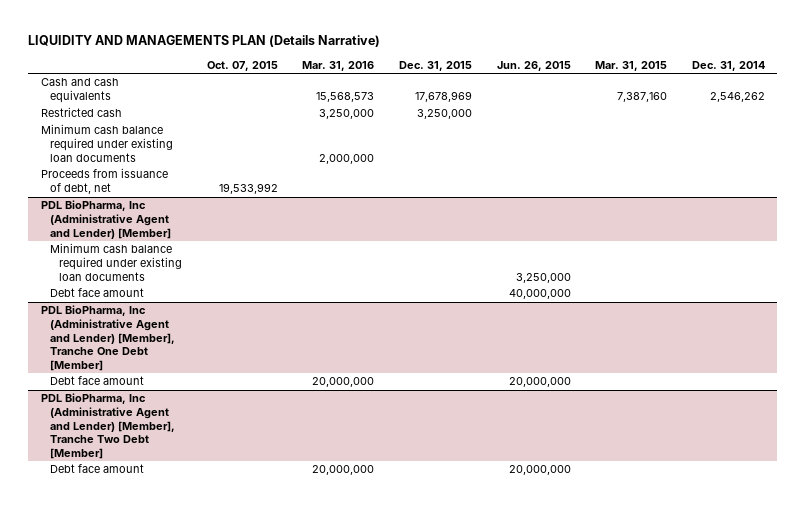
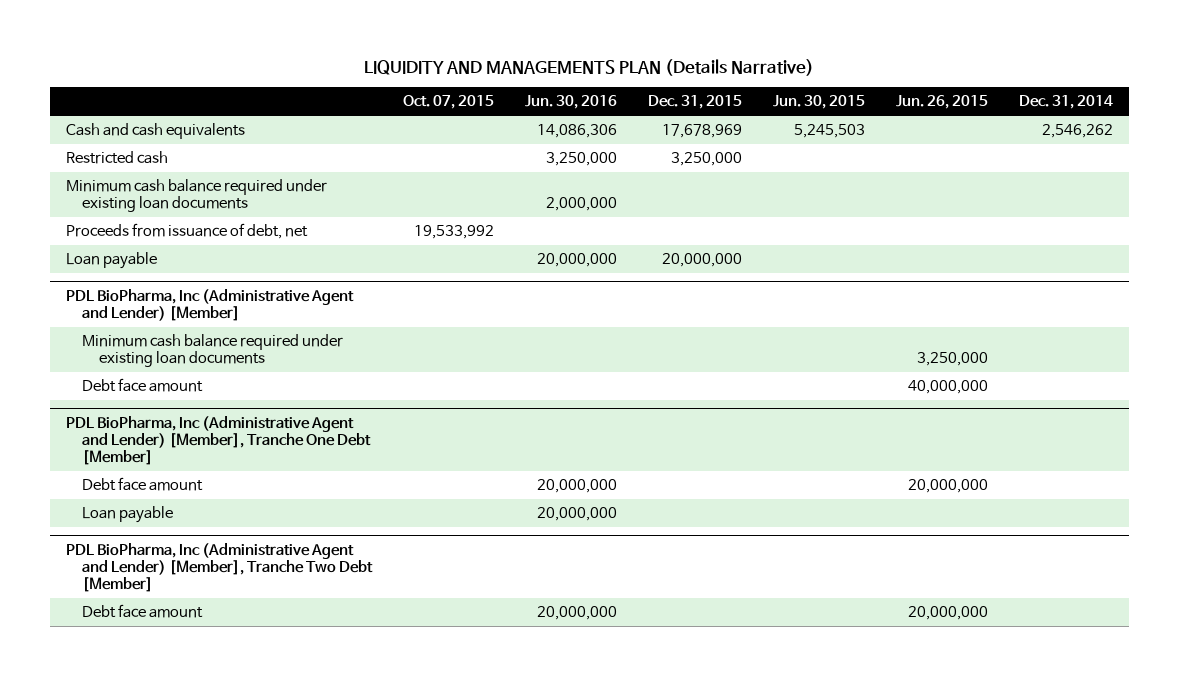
[302,60,375,71] Mar. 31, 2016 -> none
[595,60,668,71] Mar. 31, 2015 -> none
none -> [525,95,618,110] Jun. 30, 2016
none -> [773,95,866,110] Jun. 30, 2015
none -> [65,252,157,270] Loan payable
none -> [82,506,174,524] Loan payable

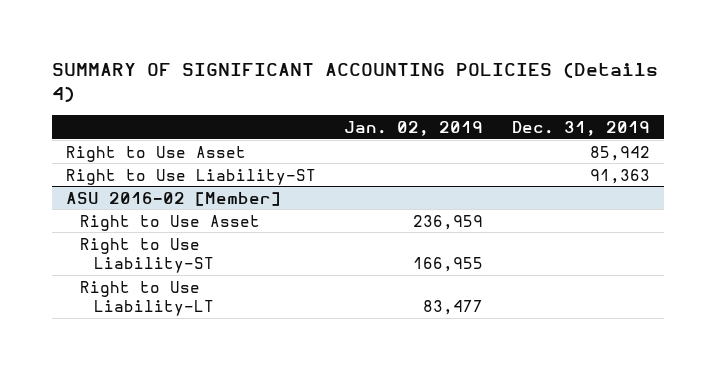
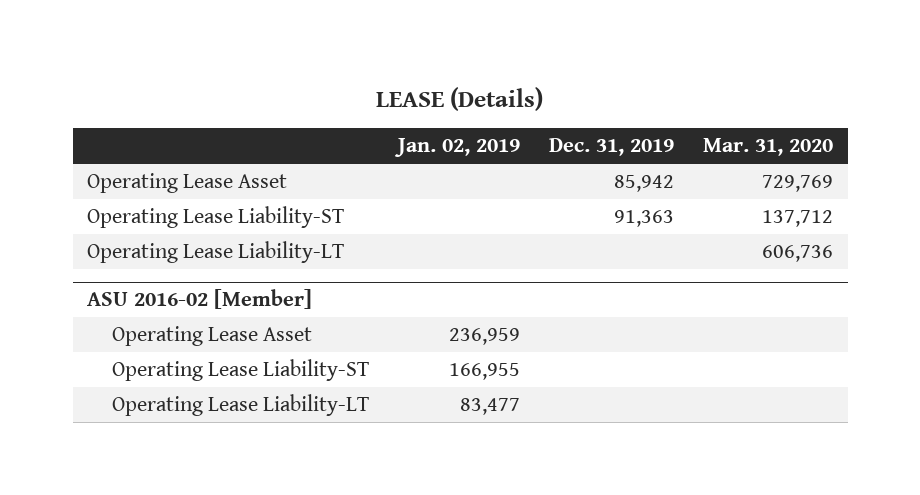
[52,62,659,102] SUMMARY OF SIGNIFICANT ACCOUNTING POLICIES (Details 4) -> [376,86,544,111] LEASE (Details)
none -> [702,138,833,157] Mar. 31, 2020
[66,145,247,162] Right to Use Asset -> [87,173,288,194] Operating Lease Asset
[66,168,317,185] Right to Use Liability-ST -> [87,206,345,229] Operating Lease Liability-ST
none -> [87,241,345,264] Operating Lease Liability-LT
[80,214,261,231] Right to Use Asset -> [111,326,312,347] Operating Lease Asset
[80,237,214,273] Right to Use Liability-ST -> [111,359,369,382] Operating Lease Liability-ST
[80,280,214,316] Right to Use Liability-LT -> [111,394,369,417] Operating Lease Liability-LT

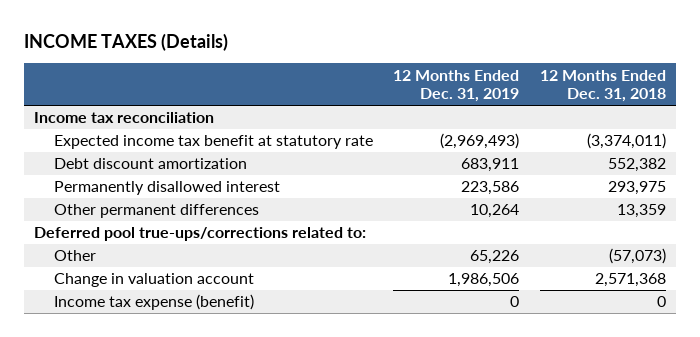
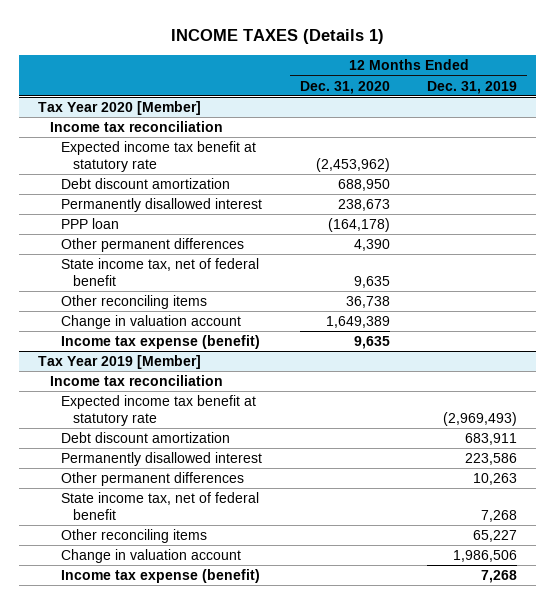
[23,32,228,51] INCOME TAXES (Details) -> [170,29,384,45] INCOME TAXES (Details 1)
[539,69,666,102] 12 Months Ended Dec. 31, 2018 -> none
none -> [299,80,390,94] Dec. 31, 2020
none -> [37,101,201,116] Tax Year 2020 [Member]
none -> [49,121,223,133] Income tax reconciliation
none -> [61,141,257,172] Expected income tax benefit at statutory rate
none -> [61,178,231,190] Debt discount amortization
none -> [61,198,263,213] Permanently disallowed interest
none -> [61,218,120,230] PPP loan
none -> [61,238,245,253] Other permanent differences
none -> [61,258,260,286] State income tax, net of federal benefit
none -> [61,295,208,310] Other reconciling items
none -> [61,315,242,330] Change in valuation account
none -> [61,335,261,350] Income tax expense (benefit)
none -> [37,355,201,370] Tax Year 2019 [Member]
[34,227,367,242] Deferred pool true-ups/corrections related to: -> none
[470,204,520,219] 10,264 -> [473,473,518,486] 10,263
none -> [61,492,260,520] State income tax, net of federal benefit
[53,250,96,262] Other -> [61,529,208,544] Other reconciling items
[470,250,520,265] 65,226 -> [473,530,518,543] 65,227
[510,296,520,308] 0 -> [481,570,518,584] 7,268

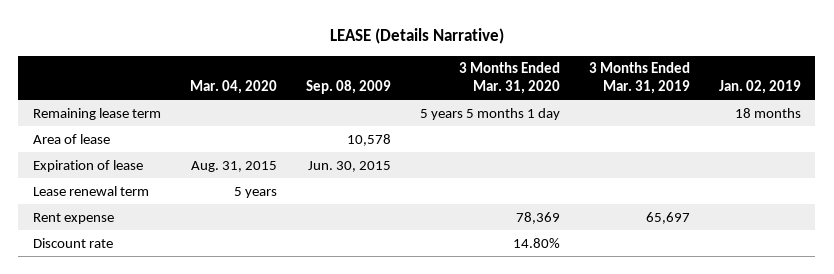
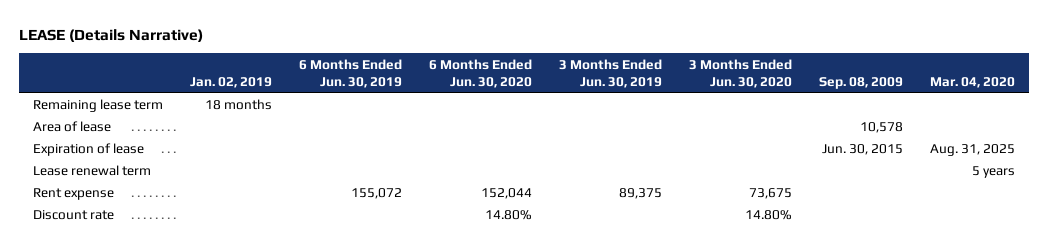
[458,62,560,94] 3 Months Ended Mar. 31, 2020 -> none
[588,62,690,94] 3 Months Ended Mar. 31, 2019 -> none
none -> [298,58,402,89] 6 Months Ended Jun. 30, 2019
none -> [428,58,532,89] 6 Months Ended Jun. 30, 2020
none -> [558,58,662,89] 3 Months Ended Jun. 30, 2019
none -> [688,58,792,89] 3 Months Ended Jun. 30, 2020
[190,160,277,172] Aug. 31, 2015 -> [929,144,1015,157] Aug. 31, 2025

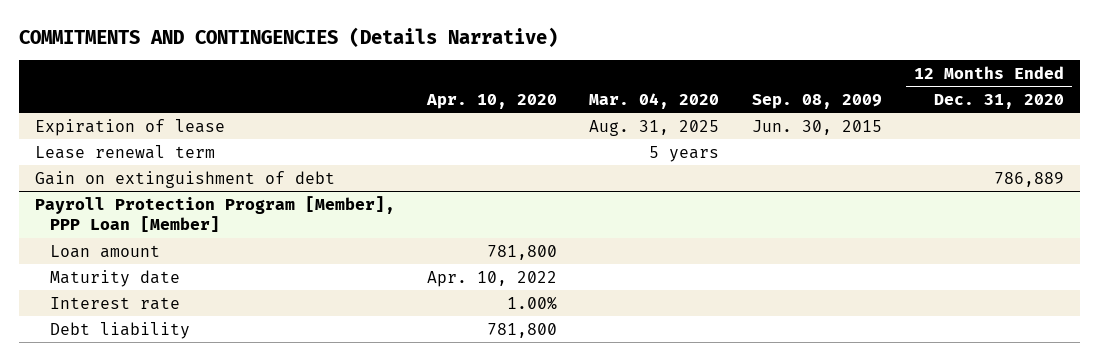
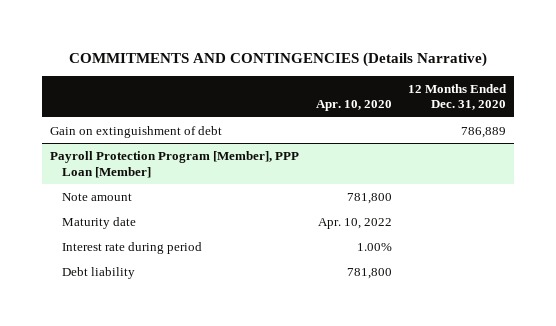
[589,92,720,109] Mar. 04, 2020 -> none
[751,93,882,109] Sep. 08, 2009 -> none
[35,118,226,136] Expiration of lease -> none
[35,144,216,159] Lease renewal term -> none
[50,244,161,258] Loan amount -> [61,192,132,201] Note amount
[50,296,181,310] Interest rate -> [61,241,202,254] Interest rate during period

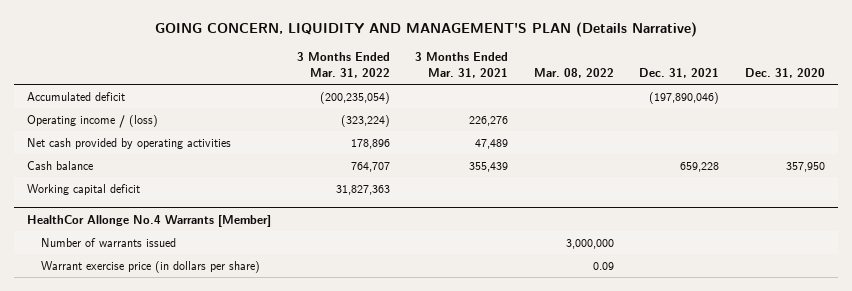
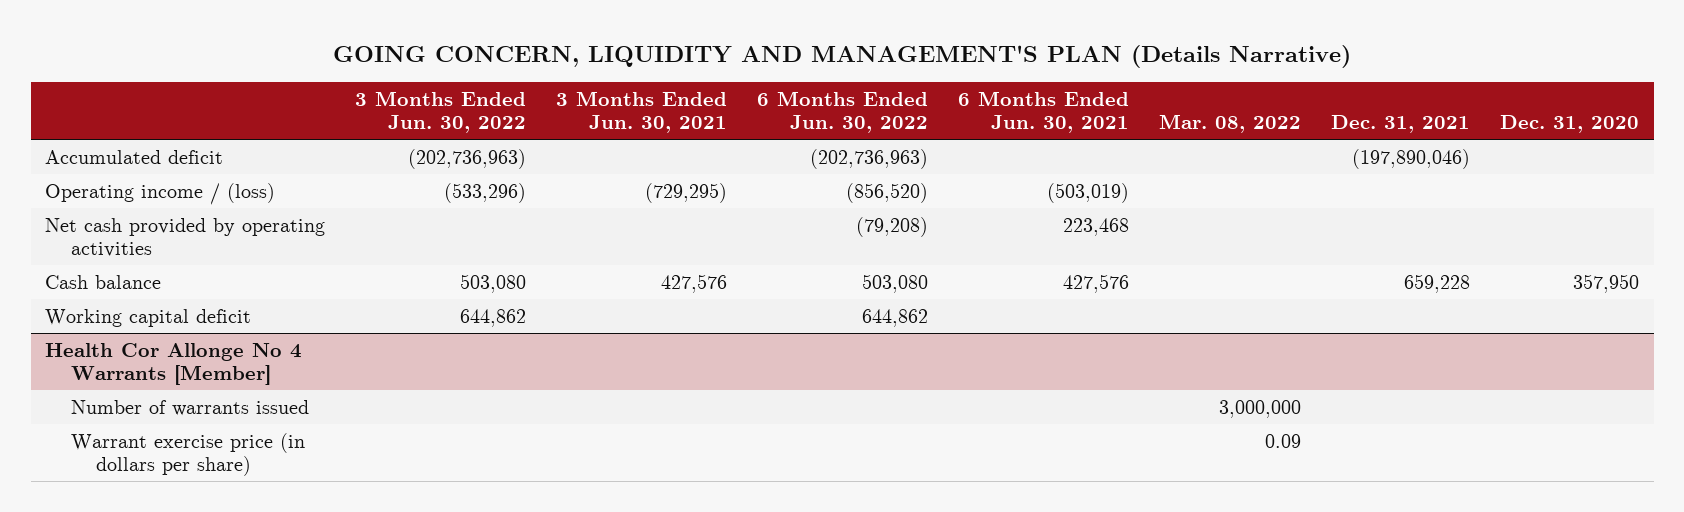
[296,52,390,78] 3 Months Ended Mar. 31, 2022 -> none
[415,52,509,78] 3 Months Ended Mar. 31, 2021 -> none
none -> [355,90,527,134] 3 Months Ended Jun. 30, 2022
none -> [556,90,728,134] 3 Months Ended Jun. 30, 2021
none -> [757,90,929,134] 6 Months Ended Jun. 30, 2022
none -> [957,90,1129,134] 6 Months Ended Jun. 30, 2021
[26,214,271,227] HealthCor Allonge No.4 Warrants [Member] -> [45,342,303,386] Health Cor Allonge No 4 Warrants [Member]

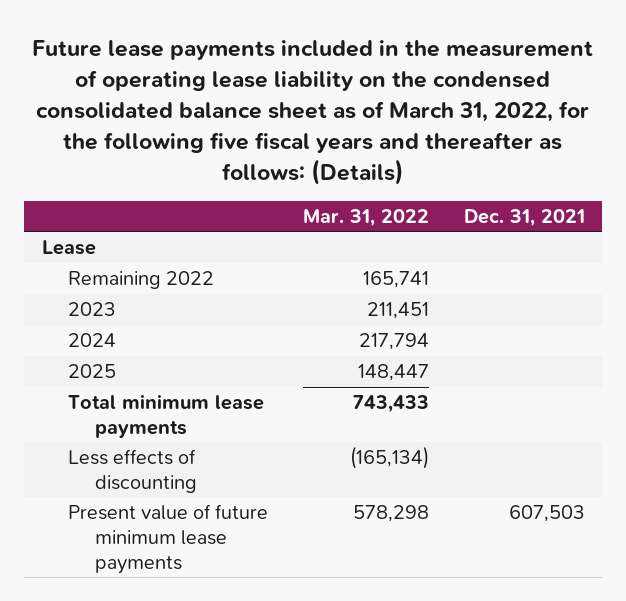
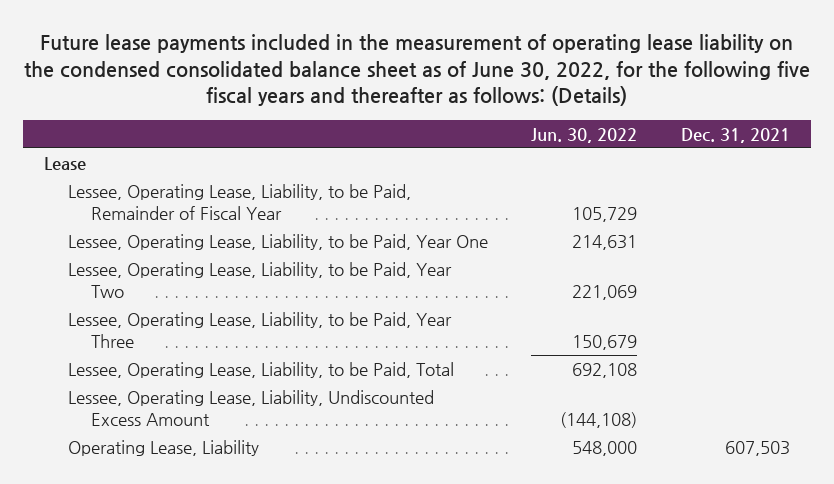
[32,39,594,186] Future lease payments included in the measurement of operating lease liability on the condensed consolidated balance sheet as of March 31, 2022, for the following five fiscal years and thereafter as follows: (Details) -> [23,34,810,107] Future lease payments included in the measurement of operating lease liability on the condensed consolidated balance sheet as of June 30, 2022, for the following five fiscal years and thereafter as follows: (Details)
[302,208,429,227] Mar. 31, 2022 -> none
none -> [531,127,638,143] Jun. 30, 2022
[68,271,215,290] Remaining 2022 -> [67,184,411,220] Lessee, Operating Lease, Liability, to be Paid, Remainder of Fiscal Year
[68,302,117,317] 2023 -> [67,234,488,251] Lessee, Operating Lease, Liability, to be Paid, Year One
[68,333,117,348] 2024 -> [67,262,452,298] Lessee, Operating Lease, Liability, to be Paid, Year Two
[68,364,117,379] 2025 -> [67,312,452,348] Lessee, Operating Lease, Liability, to be Paid, Year Three
[68,394,265,438] Total minimum lease payments -> [67,362,454,379] Lessee, Operating Lease, Liability, to be Paid, Total
[68,449,197,493] Less effects of discounting -> [67,390,434,426] Lessee, Operating Lease, Liability, Undiscounted Excess Amount
[68,504,269,574] Present value of future minimum lease payments -> [67,440,259,457] Operating Lease, Liability

